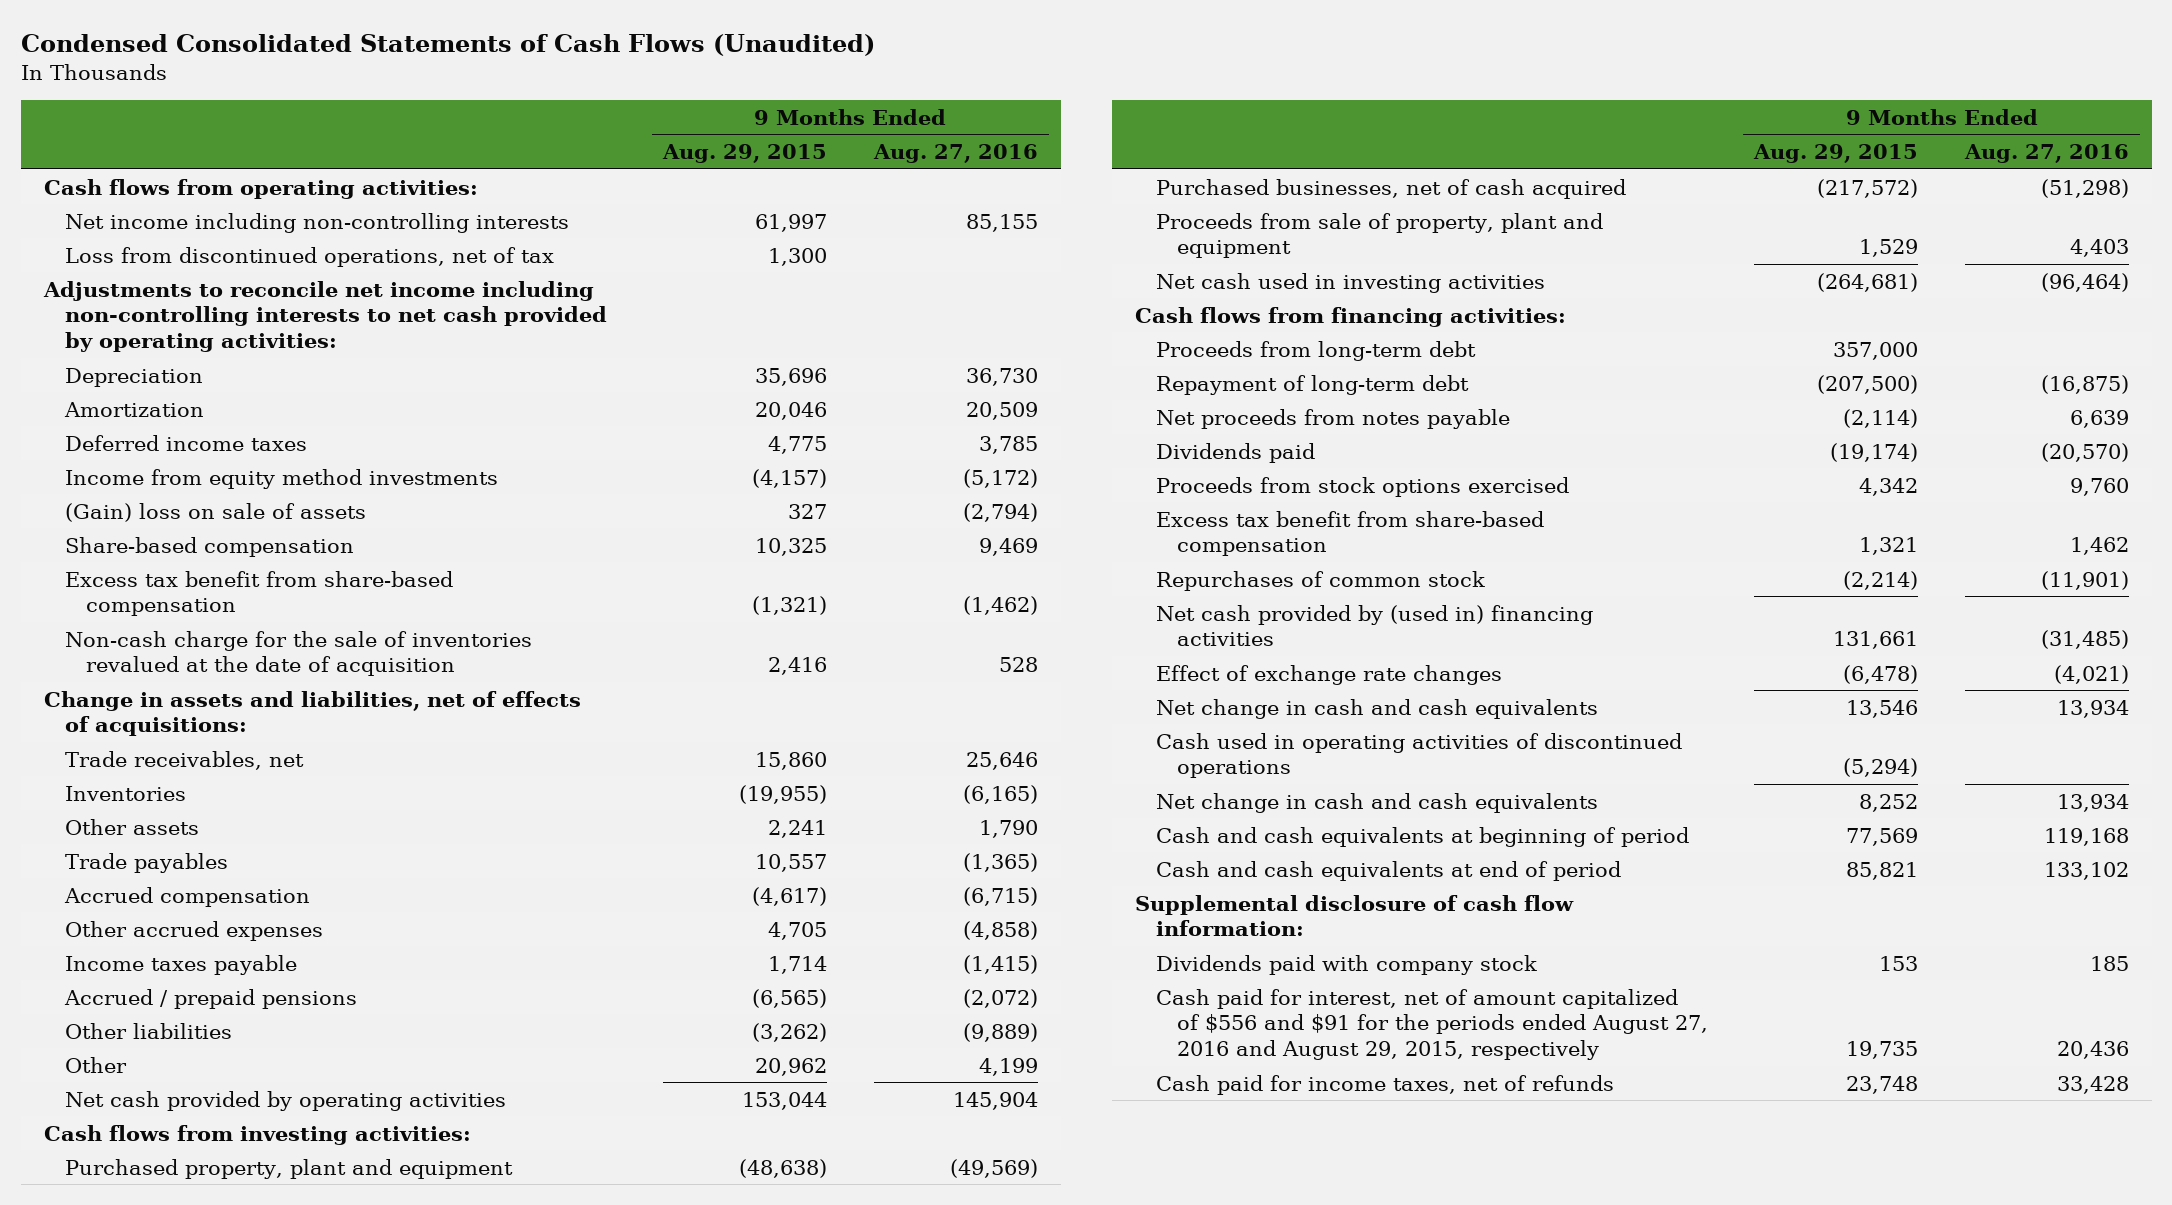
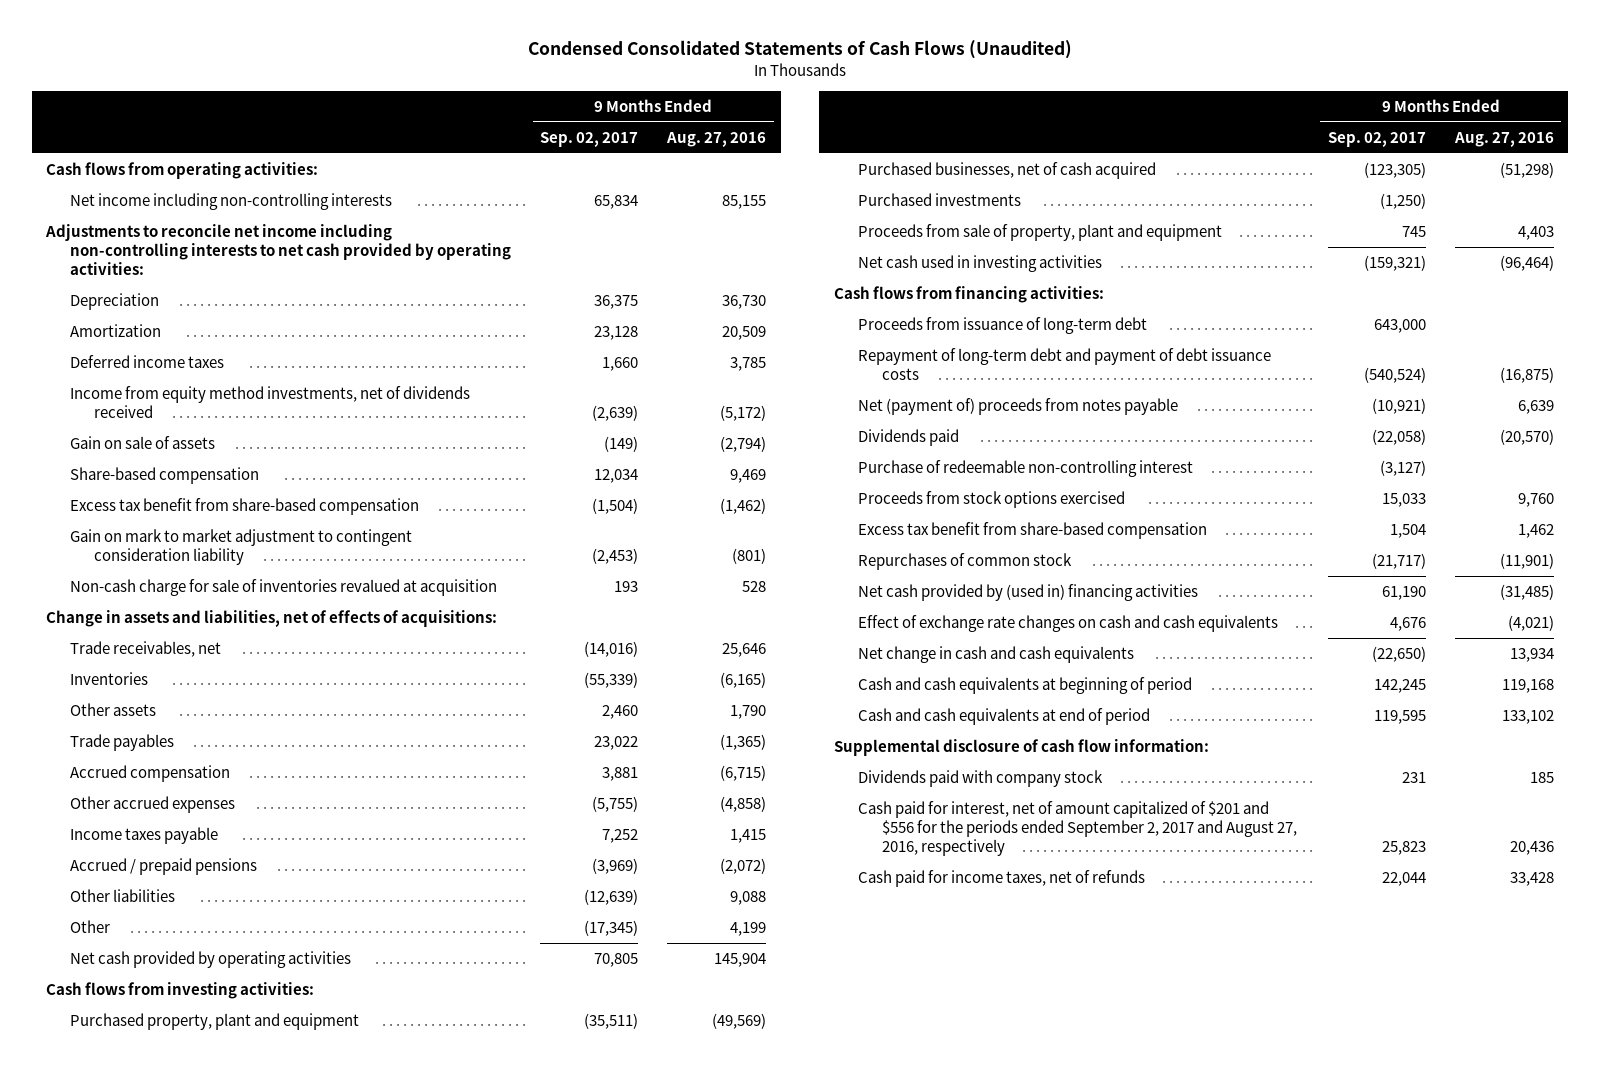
[662,144,828,164] Aug. 29, 2015 -> none
none -> [540,131,639,147] Sep. 02, 2017
[64,246,554,267] Loss from discontinued operations, net of tax -> none
[64,468,498,489] Income from equity method investments -> [70,386,471,418] Income from equity method investments, net of dividends received
[64,502,366,522] (Gain) loss on sale of assets -> [70,436,216,450] Gain on sale of assets
none -> [70,529,413,565] Gain on mark to market adjustment to contingent consideration liability
[64,630,532,677] Non-cash charge for the sale of inventories revalued at the date of acquisition -> [70,579,498,597] Non-cash charge for sale of inventories revalued at acquisition
[962,954,1038,974] (1,415) -> [730,829,767,844] 1,415
[962,1022,1038,1042] (9,889) -> [730,891,767,906] 9,088
none -> [857,193,1021,207] Purchased investments
[1155,340,1476,361] Proceeds from long-term debt -> [857,317,1147,335] Proceeds from issuance of long-term debt
[1155,374,1469,395] Repayment of long-term debt -> [857,348,1271,380] Repayment of long-term debt and payment of debt issuance costs
[1155,408,1510,429] Net proceeds from notes payable -> [857,398,1178,416] Net (payment of) proceeds from notes payable
none -> [857,460,1193,478] Purchase of redeemable non-controlling interest
[1155,698,1598,719] Net change in cash and cash equivalents -> none
[1155,732,1682,779] Cash used in operating activities of discontinued operations -> none
[1155,664,1502,685] Effect of exchange rate changes -> [857,615,1278,633] Effect of exchange rate changes on cash and cash equivalents
[1155,988,1709,1061] Cash paid for interest, net of amount capitalized of $556 and $91 for the periods ended August 27, 2016 and August 29, 2015, respectively -> [857,801,1297,856] Cash paid for interest, net of amount capitalized of $201 and $556 for the periods ended September 2, 2017 and August 27, 2016, respectively

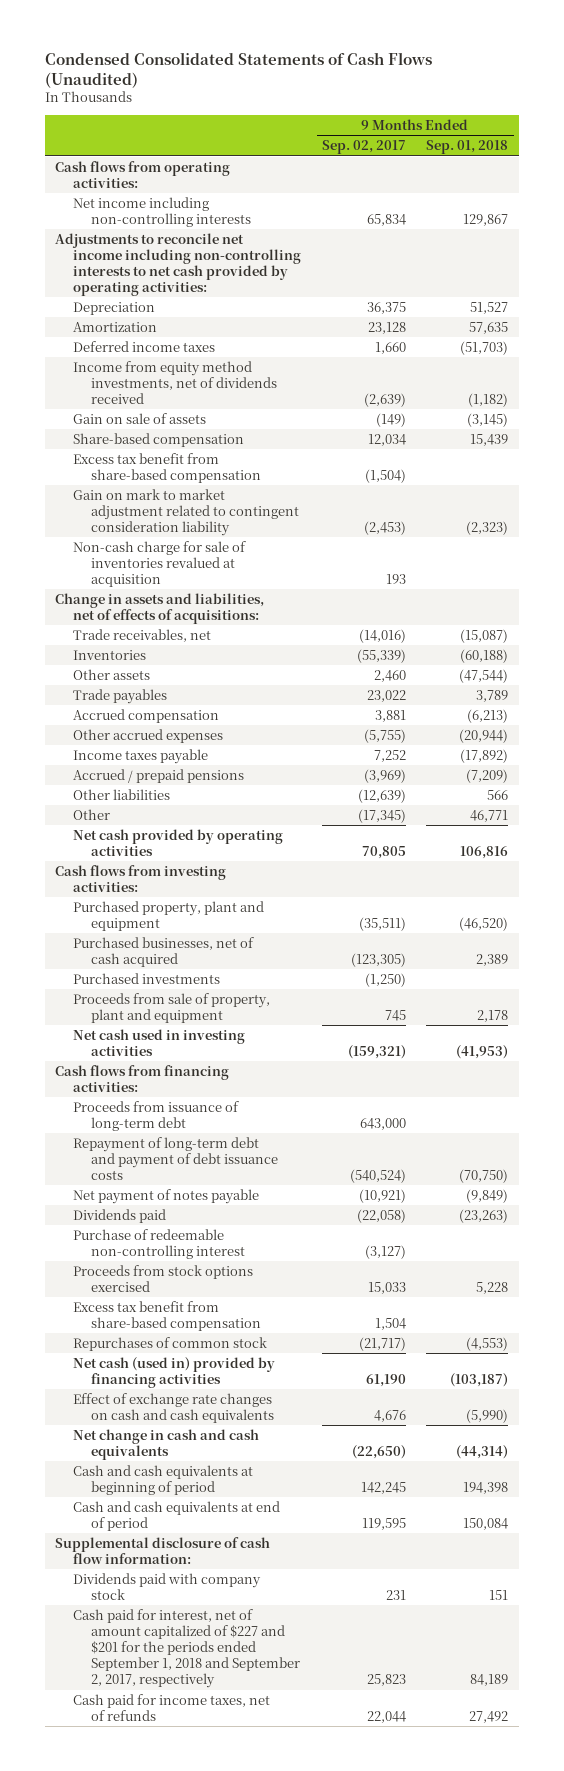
[666,131,767,147] Aug. 27, 2016 -> none
none -> [426,140,509,155] Sep. 01, 2018
[70,529,413,565] Gain on mark to market adjustment to contingent consideration liability -> [73,488,300,537] Gain on mark to market adjustment related to contingent consideration liability
[857,398,1178,416] Net (payment of) proceeds from notes payable -> [73,1188,260,1204] Net payment of notes payable
[857,584,1198,602] Net cash provided by (used in) financing activities -> [73,1356,276,1388] Net cash (used in) provided by financing activities
[857,801,1297,856] Cash paid for interest, net of amount capitalized of $201 and $556 for the periods ended September 2, 2017 and August 27, 2016, respectively -> [73,1608,301,1689] Cash paid for interest, net of amount capitalized of $227 and $201 for the periods ended September 1, 2018 and September 2, 2017, respectively

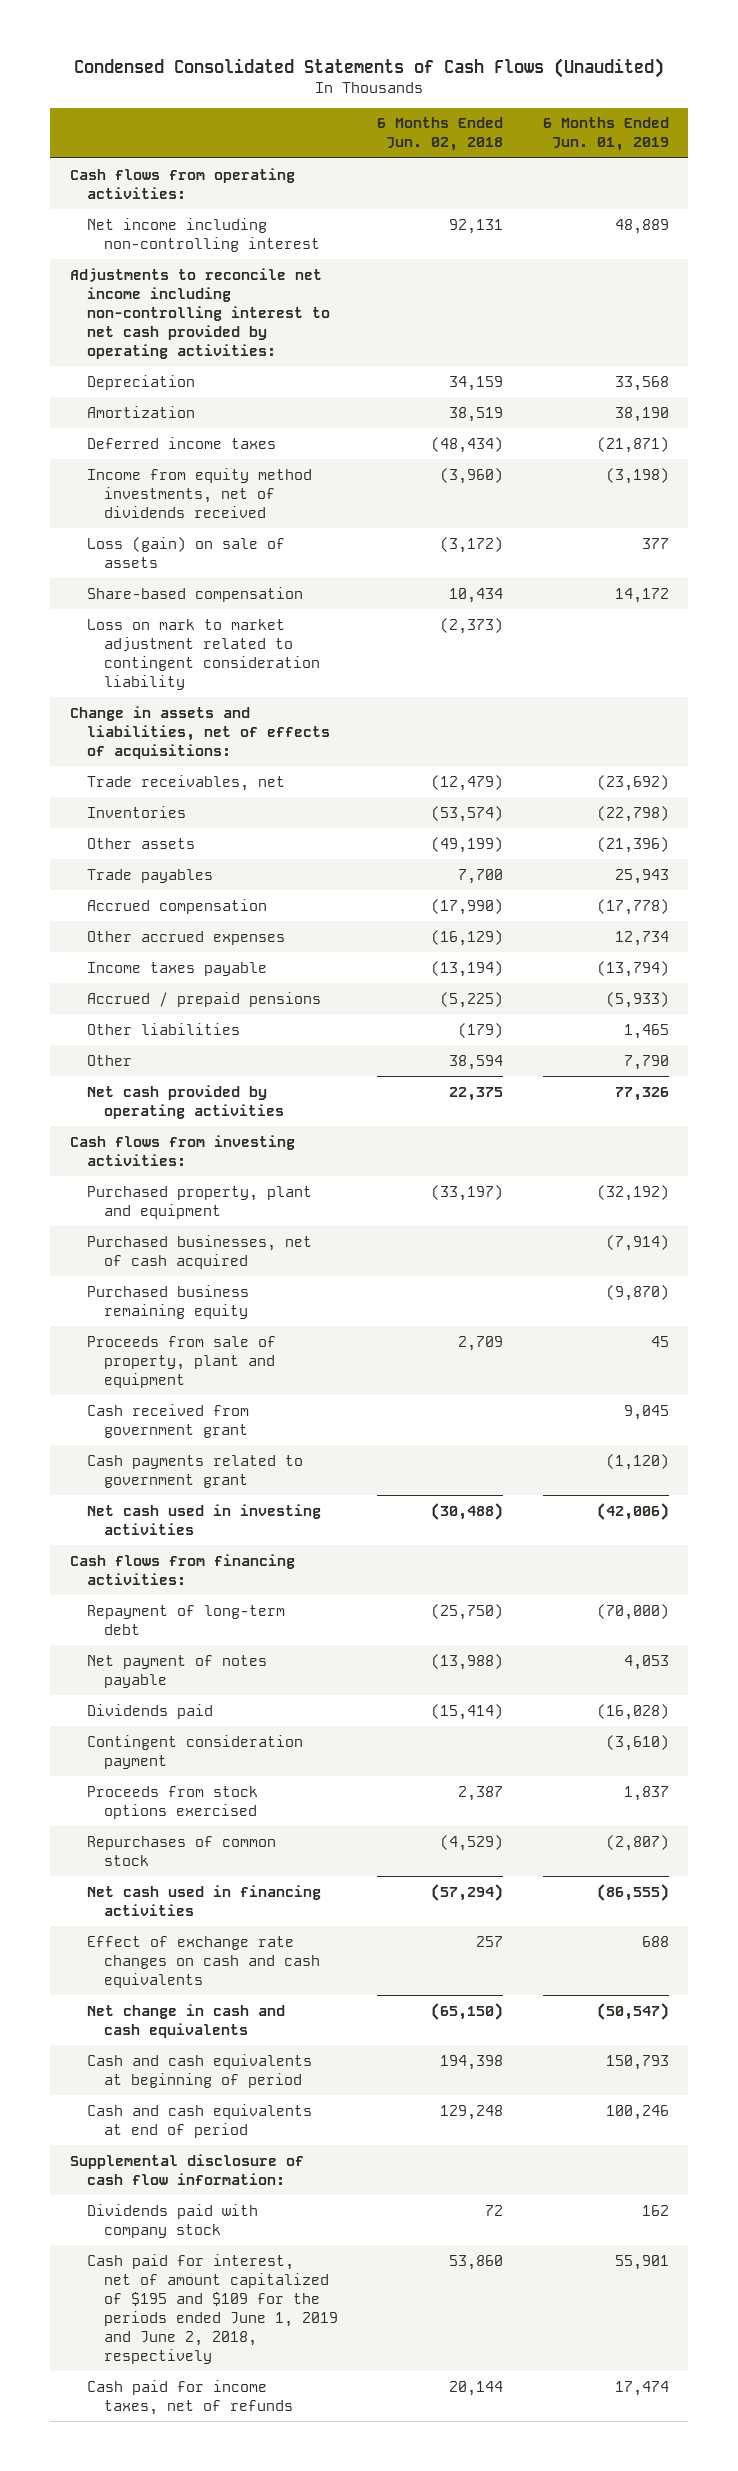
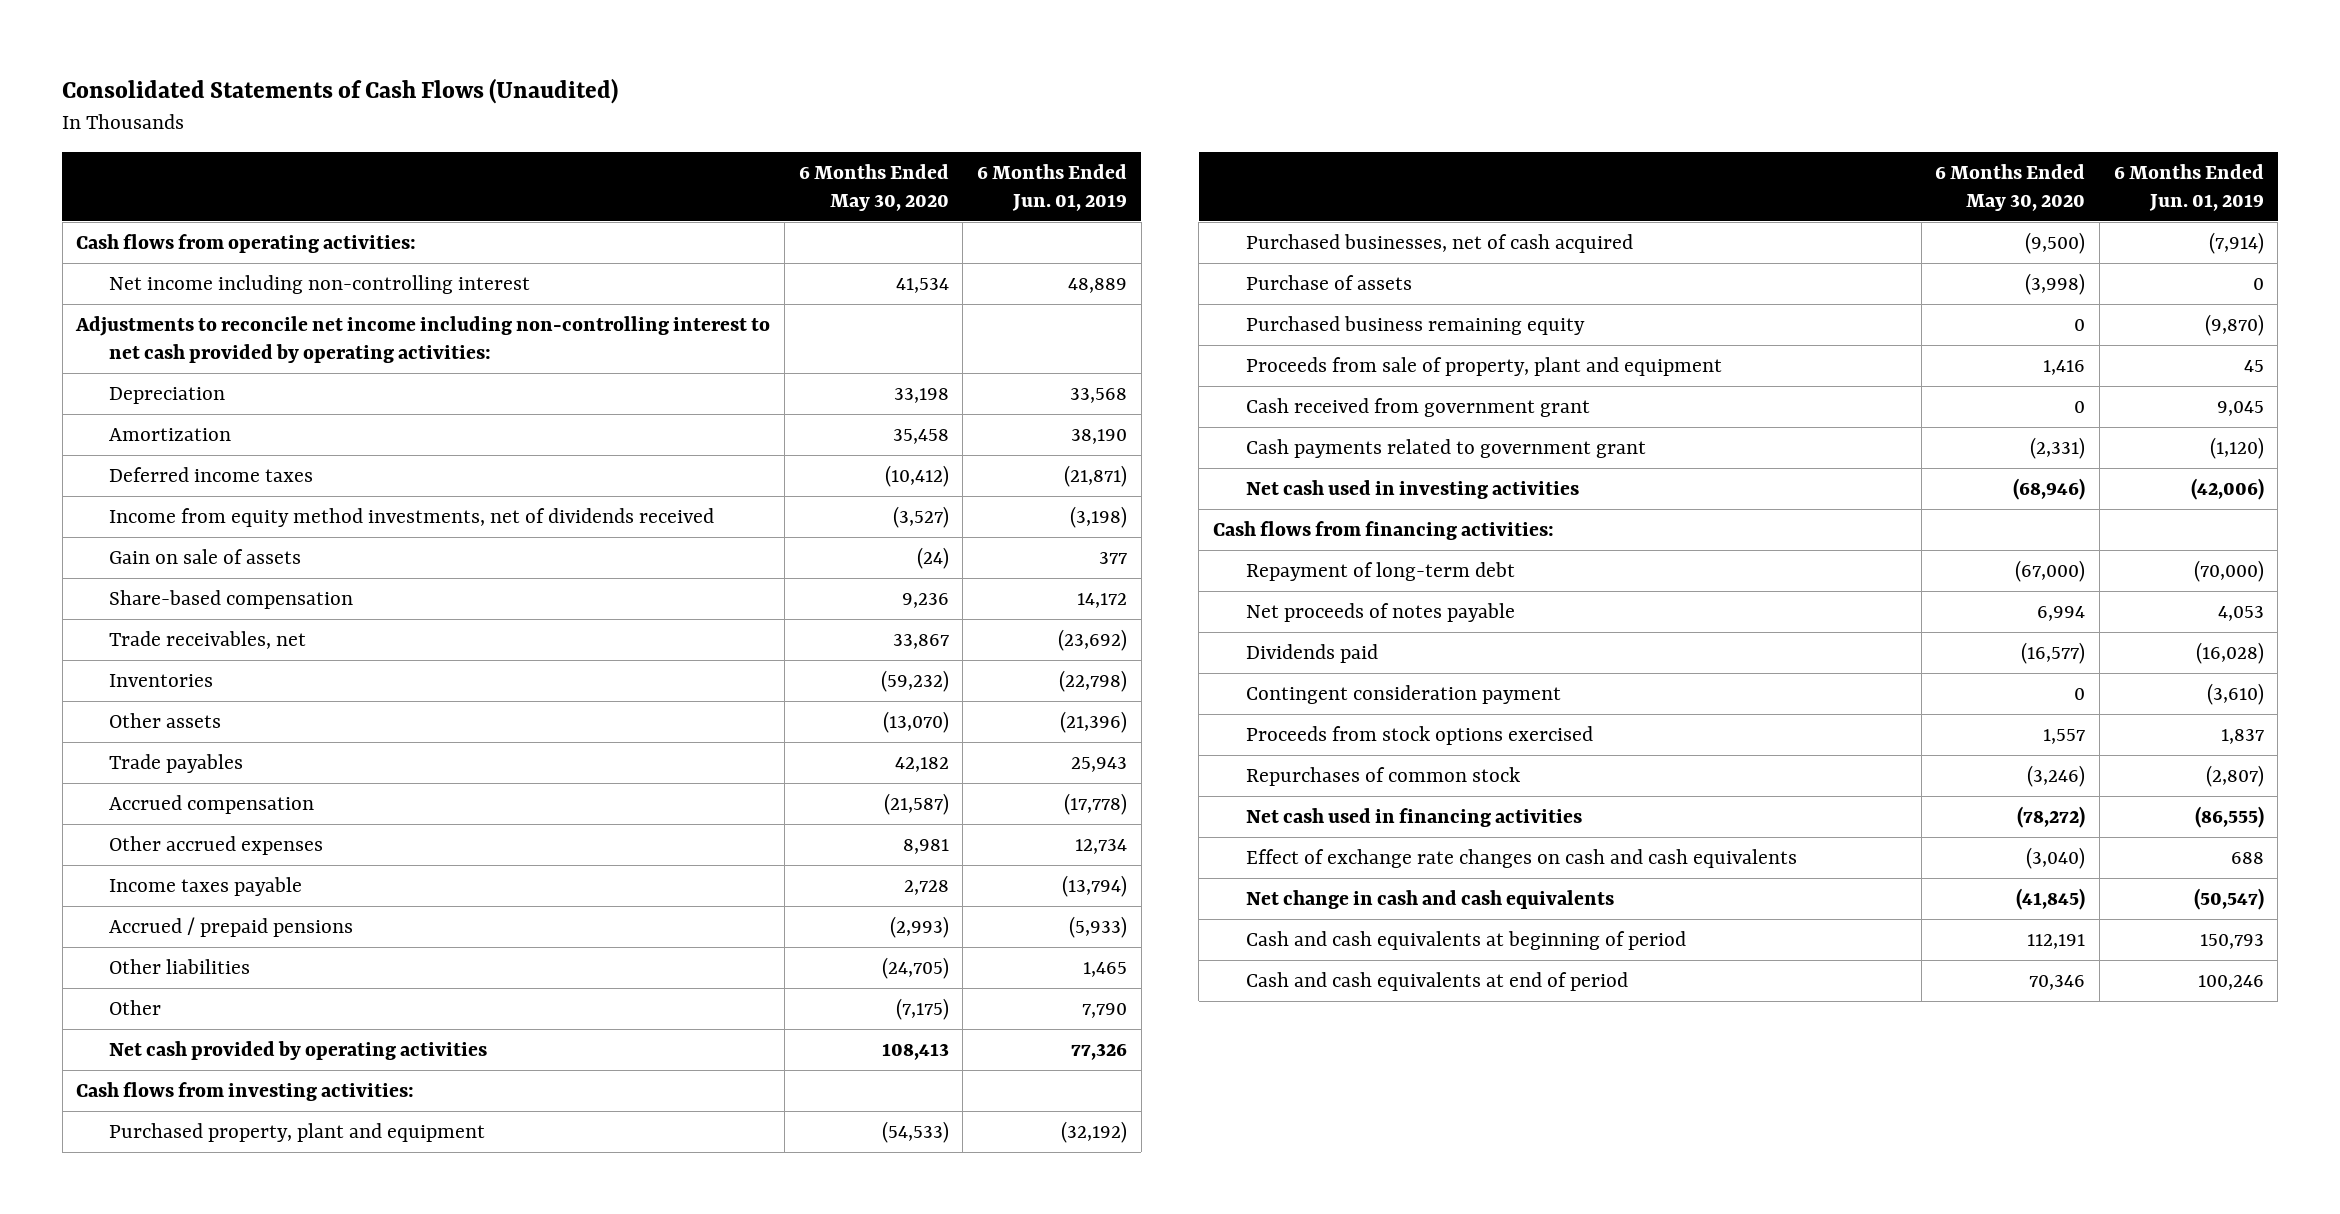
[74,58,665,79] Condensed Consolidated Statements of Cash Flows (Unaudited) -> [62,77,619,104] Consolidated Statements of Cash Flows (Unaudited)
[377,117,504,152] 6 Months Ended Jun. 02, 2018 -> none
none -> [798,164,949,211] 6 Months Ended May 30, 2020
[86,536,285,568] Loss (gain) on sale of assets -> [109,549,302,565] Gain on sale of assets
[86,618,321,690] Loss on mark to market adjustment related to contingent consideration liability -> none
[69,705,330,759] Change in assets and liabilities, net of effects of acquisitions: -> none
none -> [1245,275,1412,291] Purchase of assets
[86,1654,267,1688] Net payment of notes payable -> [1245,603,1515,623] Net proceeds of notes payable
[69,2153,304,2185] Supplemental disclosure of cash flow information: -> none
[86,2203,258,2238] Dividends paid with company stock -> none
[86,2253,339,2364] Cash paid for interest, net of amount capitalized of $195 and $109 for the periods ended June 1, 2019 and June 2, 2018, respectively -> none
[86,2379,294,2415] Cash paid for income taxes, net of refunds -> none

